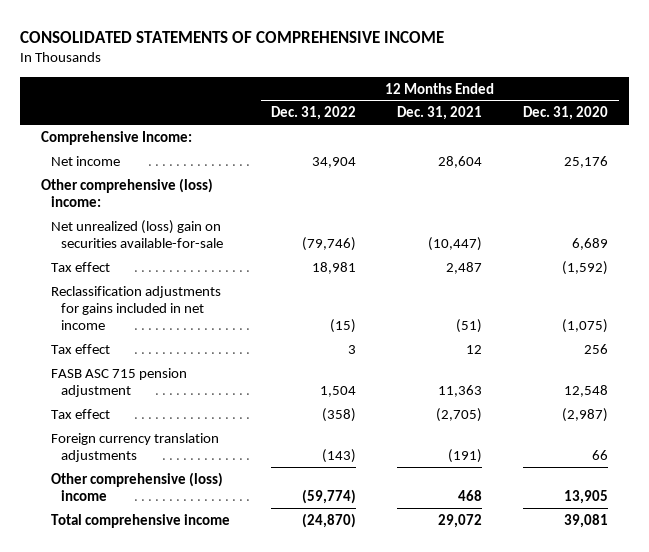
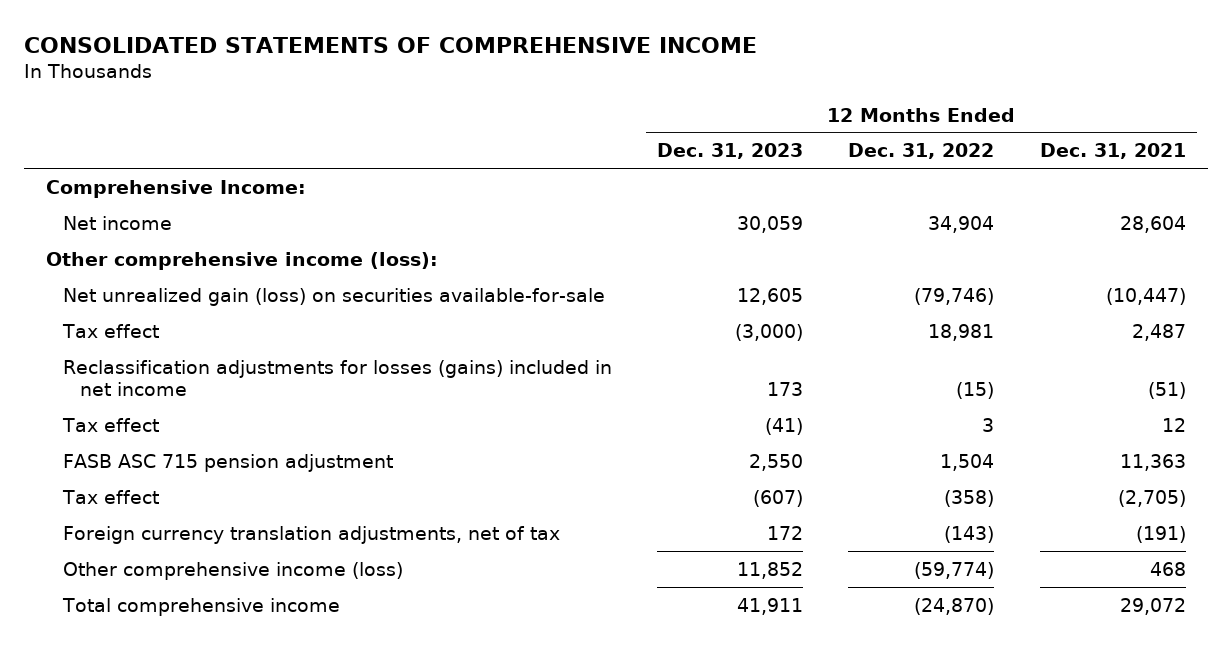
[523,106,609,121] Dec. 31, 2020 -> none
none -> [657,143,804,160] Dec. 31, 2023
[40,177,213,207] Other comprehensive (loss) income: -> [46,251,439,270] Other comprehensive income (loss):
[50,219,224,248] Net unrealized (loss) gain on securities available-for-sale -> [63,287,606,306] Net unrealized gain (loss) on securities available-for-sale
[50,285,221,330] Reclassification adjustments for gains included in net income -> [63,359,613,396] Reclassification adjustments for losses (gains) included in net income
[50,432,219,462] Foreign currency translation adjustments -> [63,525,561,544] Foreign currency translation adjustments, net of tax
[50,471,223,501] Other comprehensive (loss) income -> [63,561,404,580] Other comprehensive income (loss)

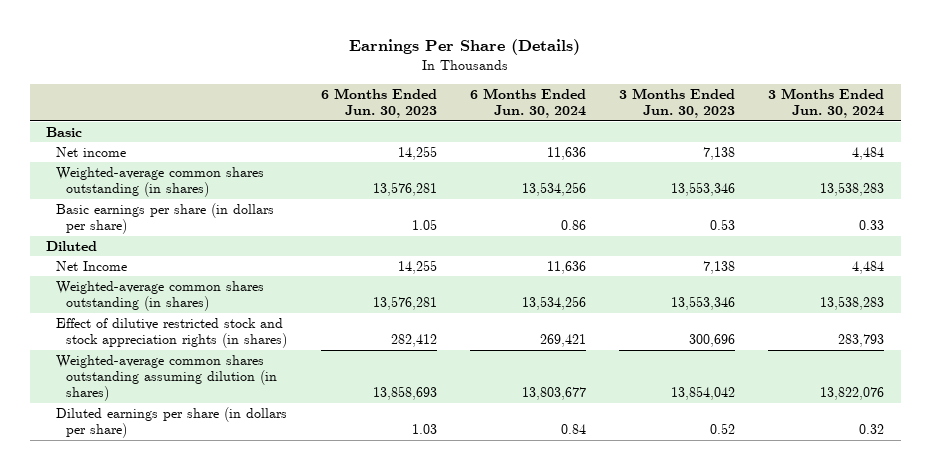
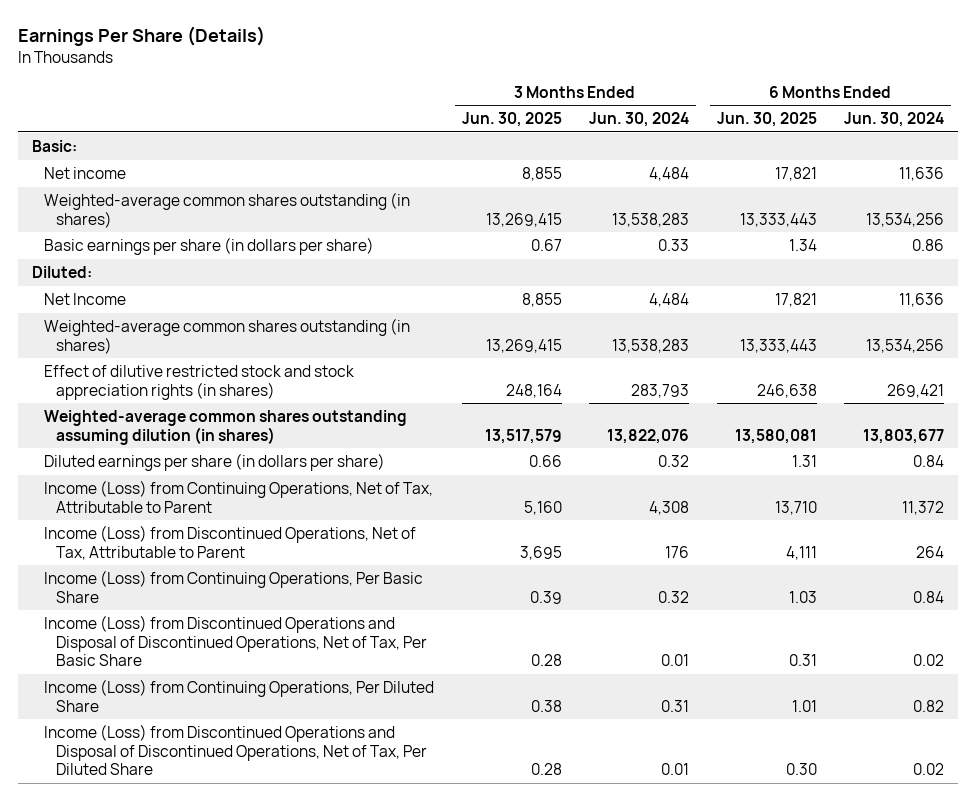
[320,88,437,119] 6 Months Ended Jun. 30, 2023 -> none
[618,88,735,119] 3 Months Ended Jun. 30, 2023 -> none
none -> [461,112,562,128] Jun. 30, 2025
none -> [716,112,817,128] Jun. 30, 2025
[46,127,83,138] Basic -> [31,139,77,152] Basic:
[46,241,98,252] Diluted -> [31,265,92,278] Diluted:
none -> [44,479,434,513] Income (Loss) from Continuing Operations, Net of Tax, Attributable to Parent
none -> [44,524,417,560] Income (Loss) from Discontinued Operations, Net of Tax, Attributable to Parent
none -> [44,569,424,603] Income (Loss) from Continuing Operations, Per Basic Share
none -> [44,614,428,667] Income (Loss) from Discontinued Operations and Disposal of Discontinued Operations, Net of Tax, Per Basic Share
none -> [44,678,435,712] Income (Loss) from Continuing Operations, Per Diluted Share
none -> [44,723,428,776] Income (Loss) from Discontinued Operations and Disposal of Discontinued Operations, Net of Tax, Per Diluted Share

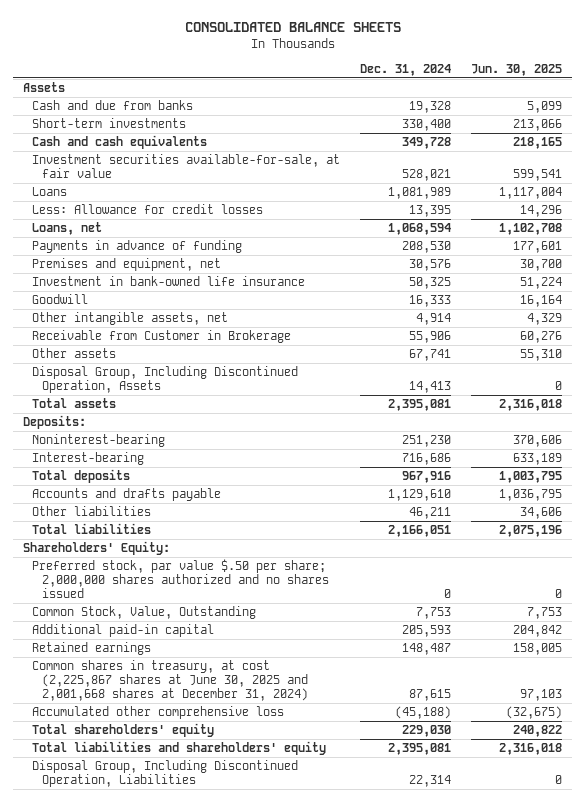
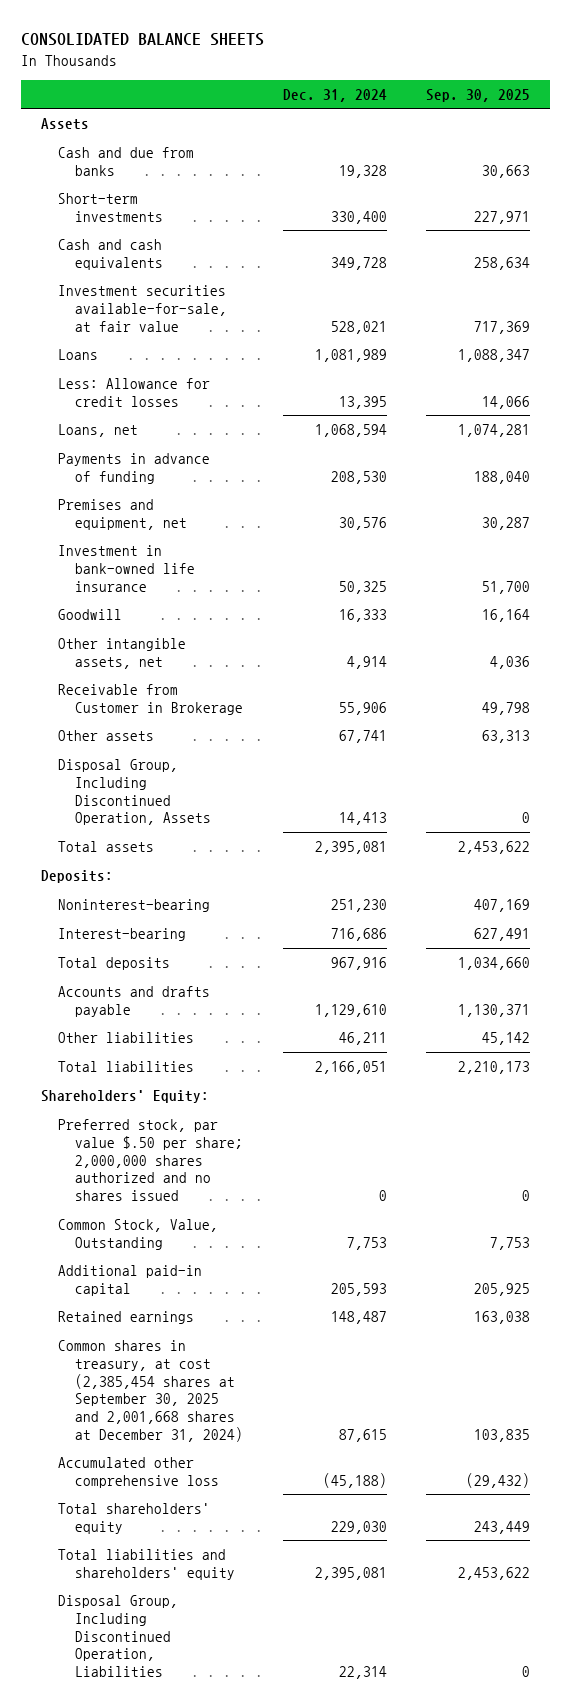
[470,63,562,76] Jun. 30, 2025 -> none
none -> [426,88,531,102] Sep. 30, 2025
[32,660,308,701] Common shares in treasury, at cost (2,225,867 shares at June 30, 2025 and 2,001,668 shares at December 31, 2024) -> [57,1340,243,1442] Common shares in treasury, at cost (2,385,454 shares at September 30, 2025 and 2,001,668 shares at December 31, 2024)

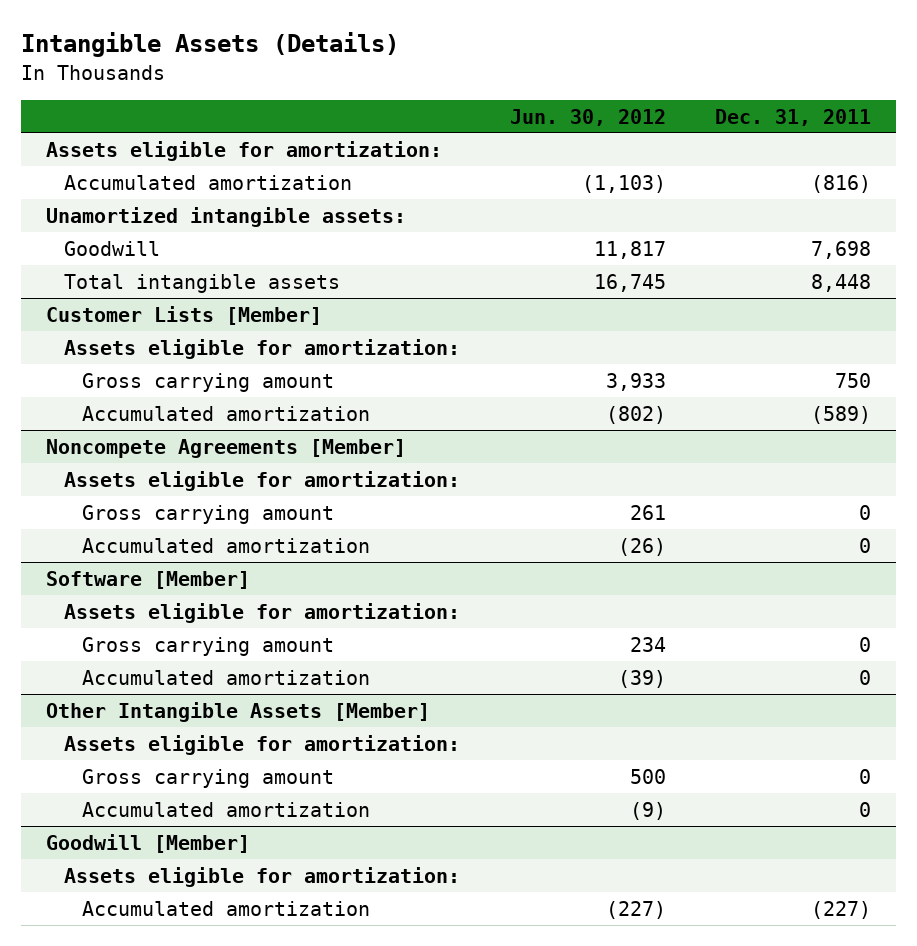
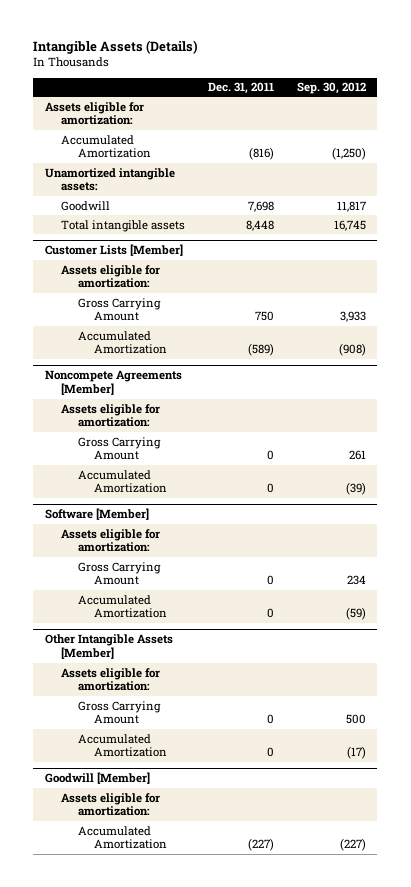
[509,108,666,126] Jun. 30, 2012 -> none
none -> [296,82,366,95] Sep. 30, 2012
[63,174,352,190] Accumulated amortization -> [61,134,151,159] Accumulated Amortization
[82,372,335,392] Gross carrying amount -> [77,297,161,322] Gross Carrying Amount
[82,405,371,421] Accumulated amortization -> [77,330,168,355] Accumulated Amortization
[82,504,335,524] Gross carrying amount -> [77,436,161,461] Gross Carrying Amount
[82,537,371,553] Accumulated amortization -> [77,469,168,494] Accumulated Amortization
[82,636,335,656] Gross carrying amount -> [77,561,161,586] Gross Carrying Amount
[82,669,371,685] Accumulated amortization -> [77,594,168,619] Accumulated Amortization
[82,768,335,788] Gross carrying amount -> [77,700,161,725] Gross Carrying Amount
[82,801,371,817] Accumulated amortization -> [77,733,168,758] Accumulated Amortization
[82,900,371,916] Accumulated amortization -> [77,825,168,850] Accumulated Amortization

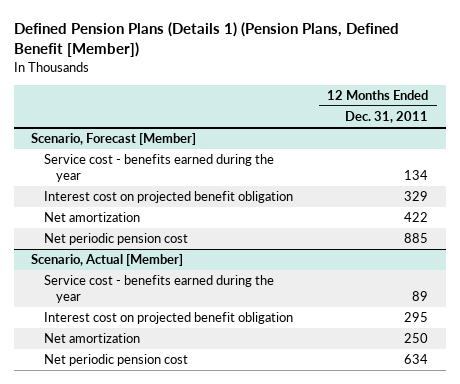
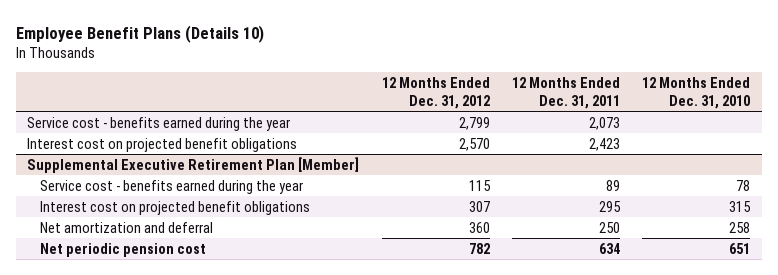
[14,22,400,58] Defined Pension Plans (Details 1) (Pension Plans, Defined Benefit [Member]) -> [16,24,265,43] Employee Benefit Plans (Details 10)
none -> [381,76,490,109] 12 Months Ended Dec. 31, 2012
none -> [642,76,751,109] 12 Months Ended Dec. 31, 2010
[31,133,197,146] Scenario, Forecast [Member] -> none
[43,212,140,223] Net amortization -> none
[43,233,188,246] Net periodic pension cost -> none
[31,254,184,267] Scenario, Actual [Member] -> none
[404,170,429,181] 134 -> [589,116,621,130] 2,073
[43,191,293,204] Interest cost on projected benefit obligation -> [27,137,298,152] Interest cost on projected benefit obligations
[404,191,429,202] 329 -> [589,137,621,151] 2,423
none -> [27,156,360,173] Supplemental Executive Retirement Plan [Member]
[43,312,293,325] Interest cost on projected benefit obligation -> [40,200,311,215] Interest cost on projected benefit obligations
[43,333,140,344] Net amortization -> [40,221,214,233] Net amortization and deferral

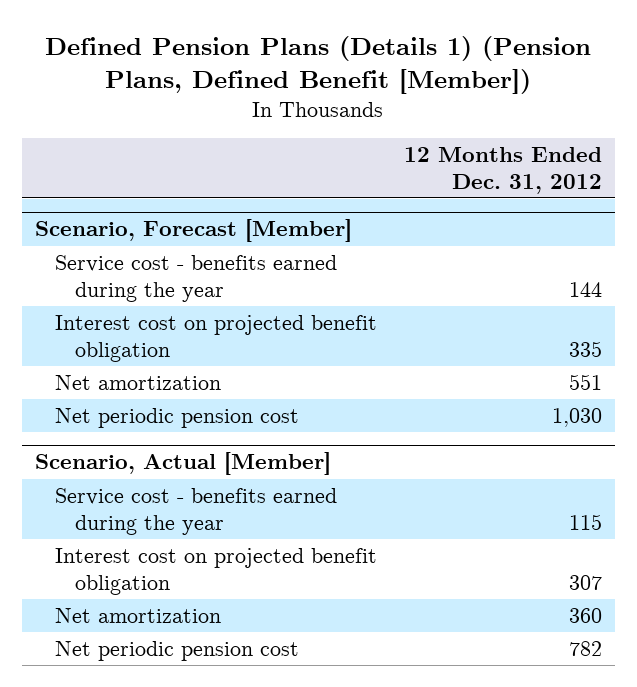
[16,24,265,43] Employee Benefit Plans (Details 10) -> [45,35,592,94] Defined Pension Plans (Details 1) (Pension Plans, Defined Benefit [Member])
[512,76,621,109] 12 Months Ended Dec. 31, 2011 -> none
[642,76,751,109] 12 Months Ended Dec. 31, 2010 -> none
[27,156,360,173] Supplemental Executive Retirement Plan [Member] -> none
none -> [35,219,353,243] Scenario, Forecast [Member]
[458,116,490,130] 2,799 -> [568,281,602,297] 144
[27,137,298,152] Interest cost on projected benefit obligations -> [55,314,378,362] Interest cost on projected benefit obligation
[458,137,490,151] 2,570 -> [568,340,602,357] 335
none -> [55,374,222,390] Net amortization
none -> [55,407,300,428] Net periodic pension cost
none -> [35,452,332,476] Scenario, Actual [Member]
[40,200,311,215] Interest cost on projected benefit obligations -> [55,547,378,595] Interest cost on projected benefit obligation
[40,221,214,233] Net amortization and deferral -> [55,607,222,623] Net amortization

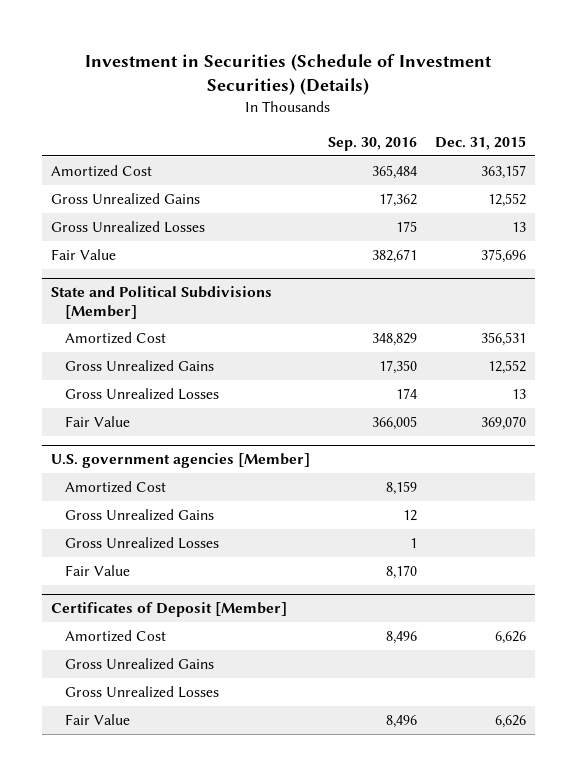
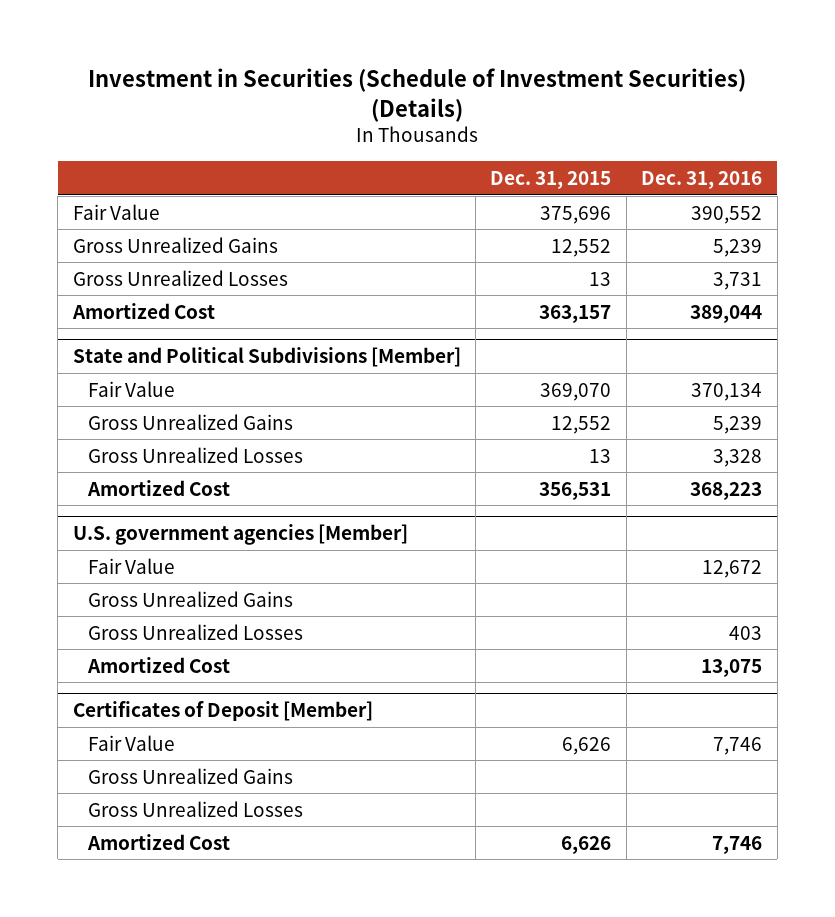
[327,136,417,151] Sep. 30, 2016 -> none
none -> [641,170,763,189] Dec. 31, 2016
[51,248,117,260] Fair Value -> [72,203,160,220] Fair Value
[51,164,153,177] Amortized Cost -> [71,302,215,319] Amortized Cost
[64,415,130,427] Fair Value -> [87,380,175,397] Fair Value
[64,331,166,344] Amortized Cost -> [86,479,230,496] Amortized Cost
[64,564,130,576] Fair Value -> [87,557,175,574] Fair Value
[64,480,166,493] Amortized Cost -> [86,656,230,673] Amortized Cost
[64,713,130,725] Fair Value -> [87,734,175,751] Fair Value
[64,629,166,642] Amortized Cost -> [86,833,230,850] Amortized Cost

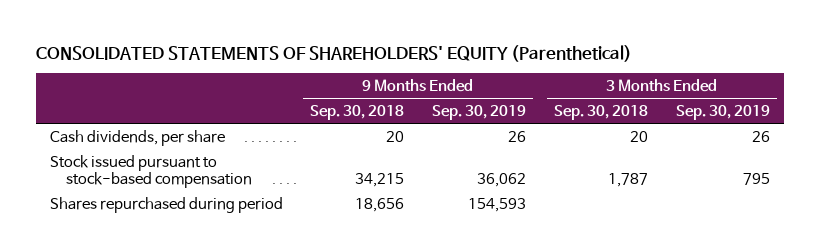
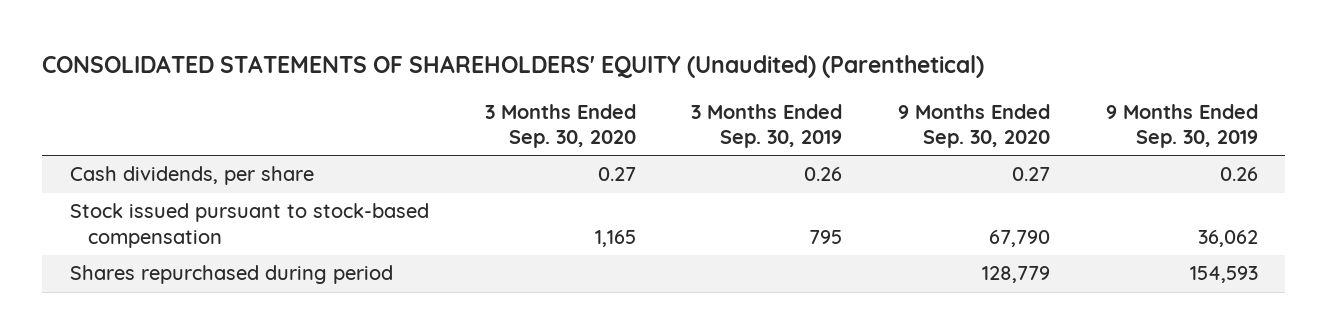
[35,44,632,62] CONSOLIDATED STATEMENTS OF SHAREHOLDERS' EQUITY (Parenthetical) -> [42,55,985,79] CONSOLIDATED STATEMENTS OF SHAREHOLDERS' EQUITY (Unaudited) (Parenthetical)
[310,105,405,121] Sep. 30, 2018 -> none
[554,105,649,121] Sep. 30, 2018 -> none
none -> [484,104,636,149] 3 Months Ended Sep. 30, 2020
none -> [897,104,1050,149] 9 Months Ended Sep. 30, 2020
[508,130,527,142] 26 -> [1219,167,1258,182] 0.26
[752,130,771,142] 26 -> [804,167,843,182] 0.26

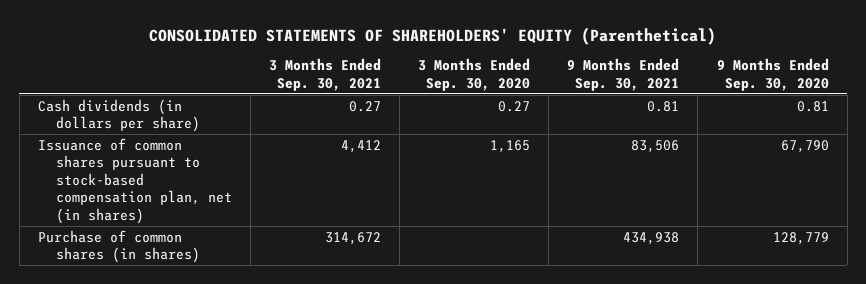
[42,55,985,79] CONSOLIDATED STATEMENTS OF SHAREHOLDERS' EQUITY (Unaudited) (Parenthetical) -> [149,26,717,45] CONSOLIDATED STATEMENTS OF SHAREHOLDERS' EQUITY (Parenthetical)
[691,104,843,149] 3 Months Ended Sep. 30, 2019 -> none
[1105,104,1258,149] 9 Months Ended Sep. 30, 2019 -> none
none -> [268,58,381,91] 3 Months Ended Sep. 30, 2021
none -> [567,58,680,91] 9 Months Ended Sep. 30, 2021
[70,166,315,186] Cash dividends, per share -> [37,98,200,133] Cash dividends (in dollars per share)
[1011,167,1050,182] 0.27 -> [796,100,829,112] 0.81
[70,203,430,248] Stock issued pursuant to stock-based compensation -> [37,137,232,225] Issuance of common shares pursuant to stock-based compensation plan, net (in shares)
[70,265,394,285] Shares repurchased during period -> [37,229,200,264] Purchase of common shares (in shares)

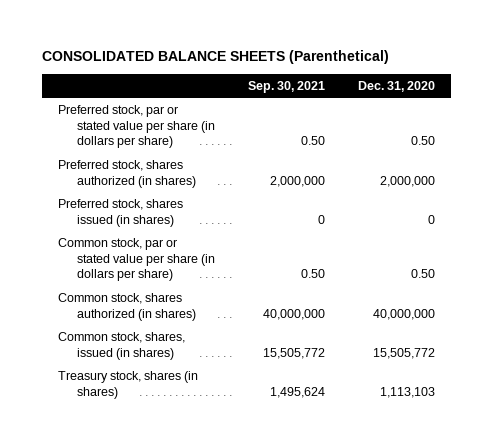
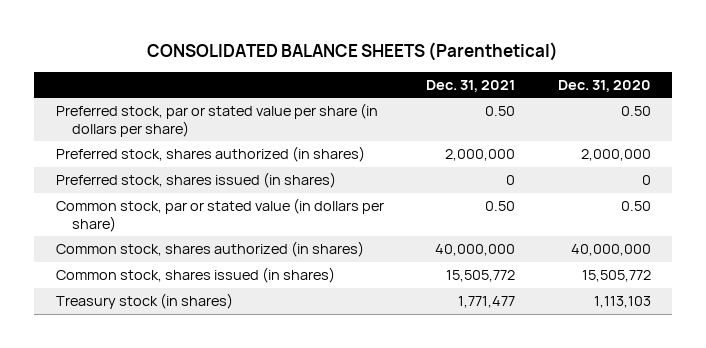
[247,80,325,93] Sep. 30, 2021 -> none
none -> [426,79,516,92] Dec. 31, 2021
[58,238,216,282] Common stock, par or stated value per share (in dollars per share) -> [55,198,384,232] Common stock, par or stated value (in dollars per share)
[58,332,186,360] Common stock, shares, issued (in shares) -> [55,267,335,284] Common stock, shares issued (in shares)
[58,371,199,399] Treasury stock, shares (in shares) -> [55,293,233,310] Treasury stock (in shares)

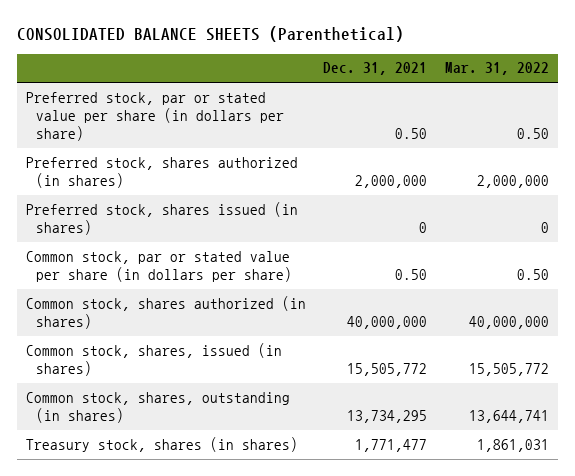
[557,79,651,92] Dec. 31, 2020 -> none
none -> [444,62,549,76] Mar. 31, 2022
[55,198,384,232] Common stock, par or stated value (in dollars per share) -> [25,250,292,283] Common stock, par or stated value per share (in dollars per share)
[55,267,335,284] Common stock, shares issued (in shares) -> [25,342,282,377] Common stock, shares, issued (in shares)
none -> [25,391,290,424] Common stock, shares, outstanding (in shares)
[55,293,233,310] Treasury stock (in shares) -> [25,436,298,452] Treasury stock, shares (in shares)

